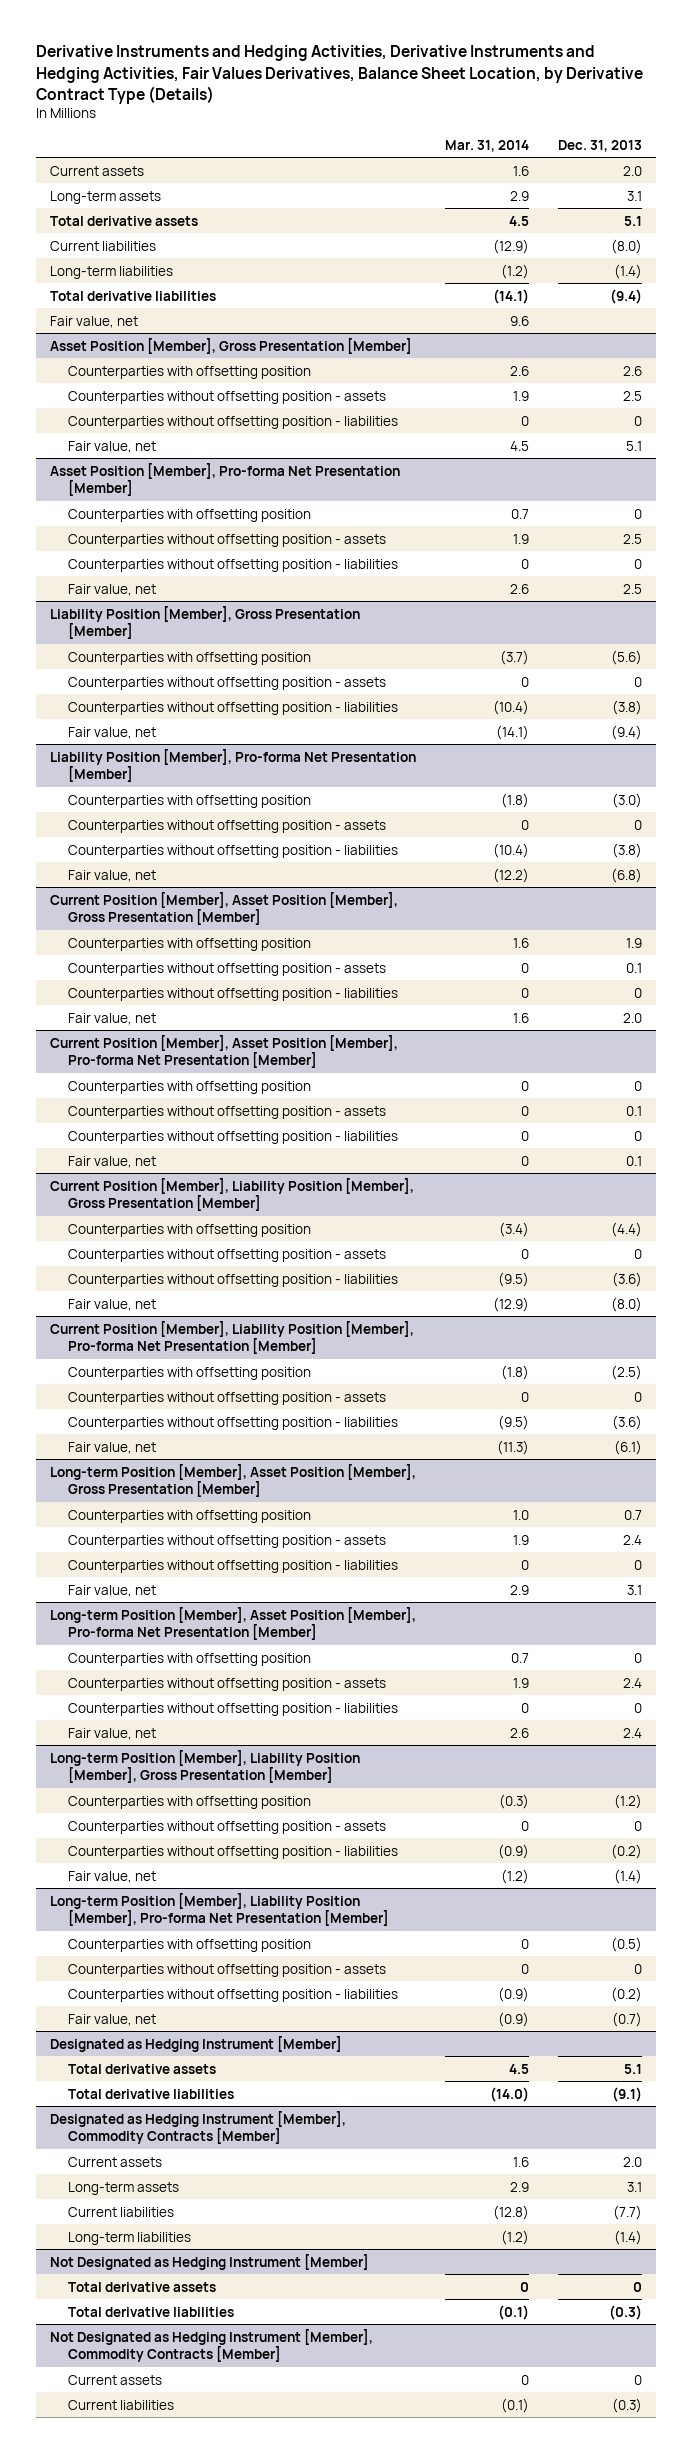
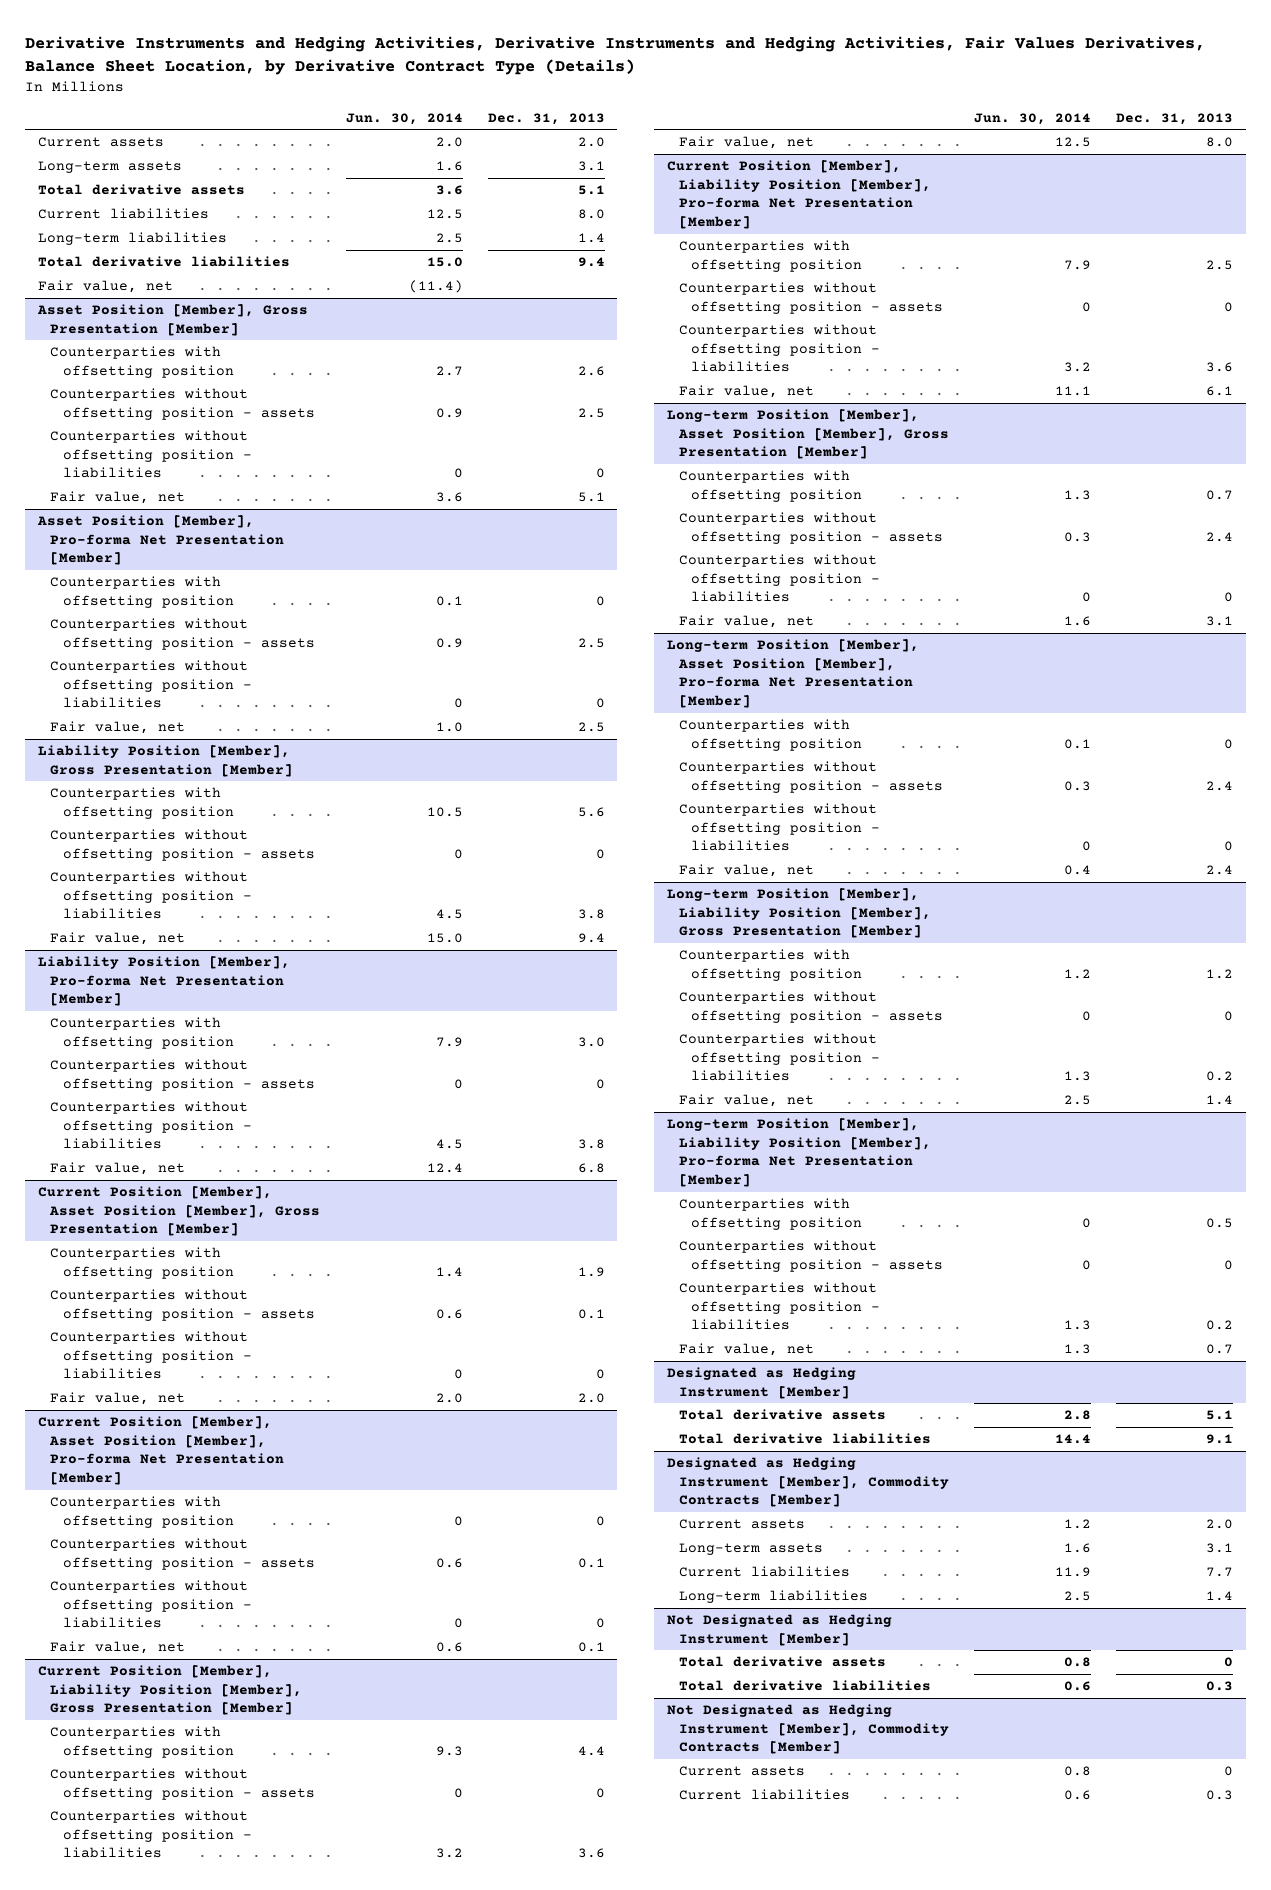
[445,139,530,152] Mar. 31, 2014 -> none
none -> [345,112,463,125] Jun. 30, 2014
[610,238,642,254] (8.0) -> [577,209,605,220] 8.0
[613,263,642,279] (1.4) -> [577,233,605,244] 1.4
[609,288,642,304] (9.4) -> [577,257,605,268] 9.4
[610,649,642,665] (5.6) -> [577,806,605,817] 5.6
[611,699,642,715] (3.8) -> [577,909,605,920] 3.8
[610,724,642,740] (9.4) -> [577,933,605,944] 9.4
[611,792,642,808] (3.0) -> [577,1036,605,1047] 3.0
[611,842,642,858] (3.8) -> [577,1139,605,1150] 3.8
[610,867,642,883] (6.8) -> [577,1163,605,1174] 6.8
[610,1221,642,1237] (4.4) -> [577,1745,605,1756] 4.4
[611,1271,642,1287] (3.6) -> [577,1848,605,1859] 3.6
[610,1296,642,1312] (8.0) -> [1206,137,1234,148] 8.0
[610,1364,642,1380] (2.5) -> [1206,259,1234,270] 2.5
[611,1414,642,1430] (3.6) -> [1206,362,1234,373] 3.6
[613,1439,642,1455] (6.1) -> [1206,386,1234,397] 6.1
[613,1793,642,1809] (1.2) -> [1206,968,1234,979] 1.2
[610,1843,642,1859] (0.2) -> [1206,1071,1234,1082] 0.2
[613,1868,642,1884] (1.4) -> [1206,1095,1234,1106] 1.4
[610,1936,642,1952] (0.5) -> [1206,1217,1234,1228] 0.5
[610,1986,642,2002] (0.2) -> [1206,1320,1234,1331] 0.2
[611,2011,642,2027] (0.7) -> [1206,1344,1234,1355] 0.7
[611,2086,642,2102] (9.1) -> [1206,1434,1234,1445] 9.1
[612,2204,642,2220] (7.7) -> [1206,1567,1234,1578] 7.7
[613,2229,642,2245] (1.4) -> [1206,1591,1234,1602] 1.4
[608,2304,642,2320] (0.3) -> [1206,1681,1234,1692] 0.3
[611,2397,642,2413] (0.3) -> [1206,1790,1234,1801] 0.3

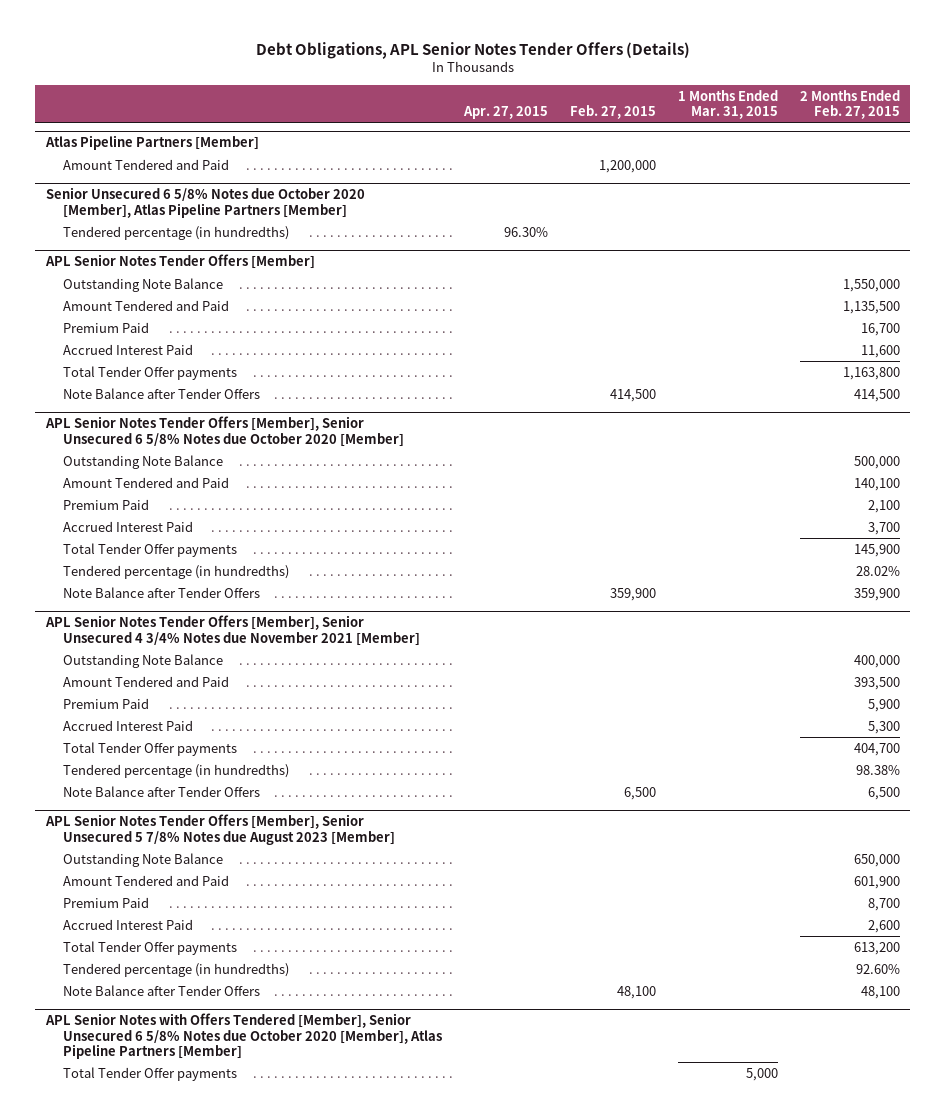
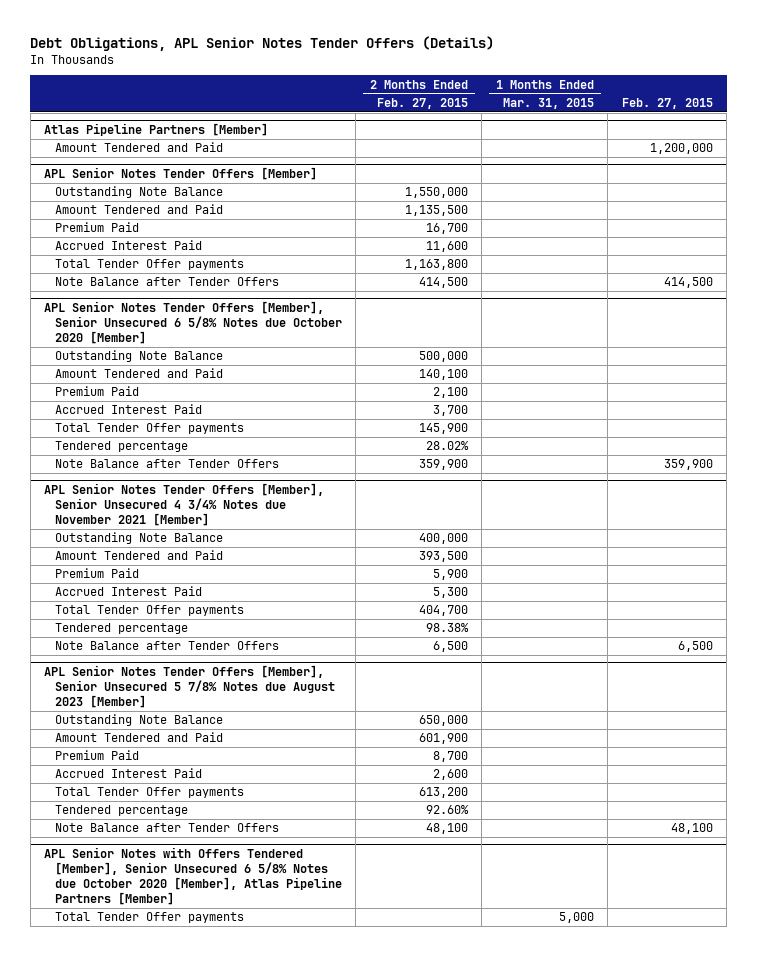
[463,106,549,120] Apr. 27, 2015 -> none
[45,187,365,218] Senior Unsecured 6 5/8% Notes due October 2020 [Member], Atlas Pipeline Partners [Member] -> none
[63,225,290,240] Tendered percentage (in hundredths) -> none
[63,564,290,579] Tendered percentage (in hundredths) -> [54,441,188,453] Tendered percentage
[63,763,290,778] Tendered percentage (in hundredths) -> [54,623,188,635] Tendered percentage
[63,962,290,977] Tendered percentage (in hundredths) -> [54,805,188,817] Tendered percentage

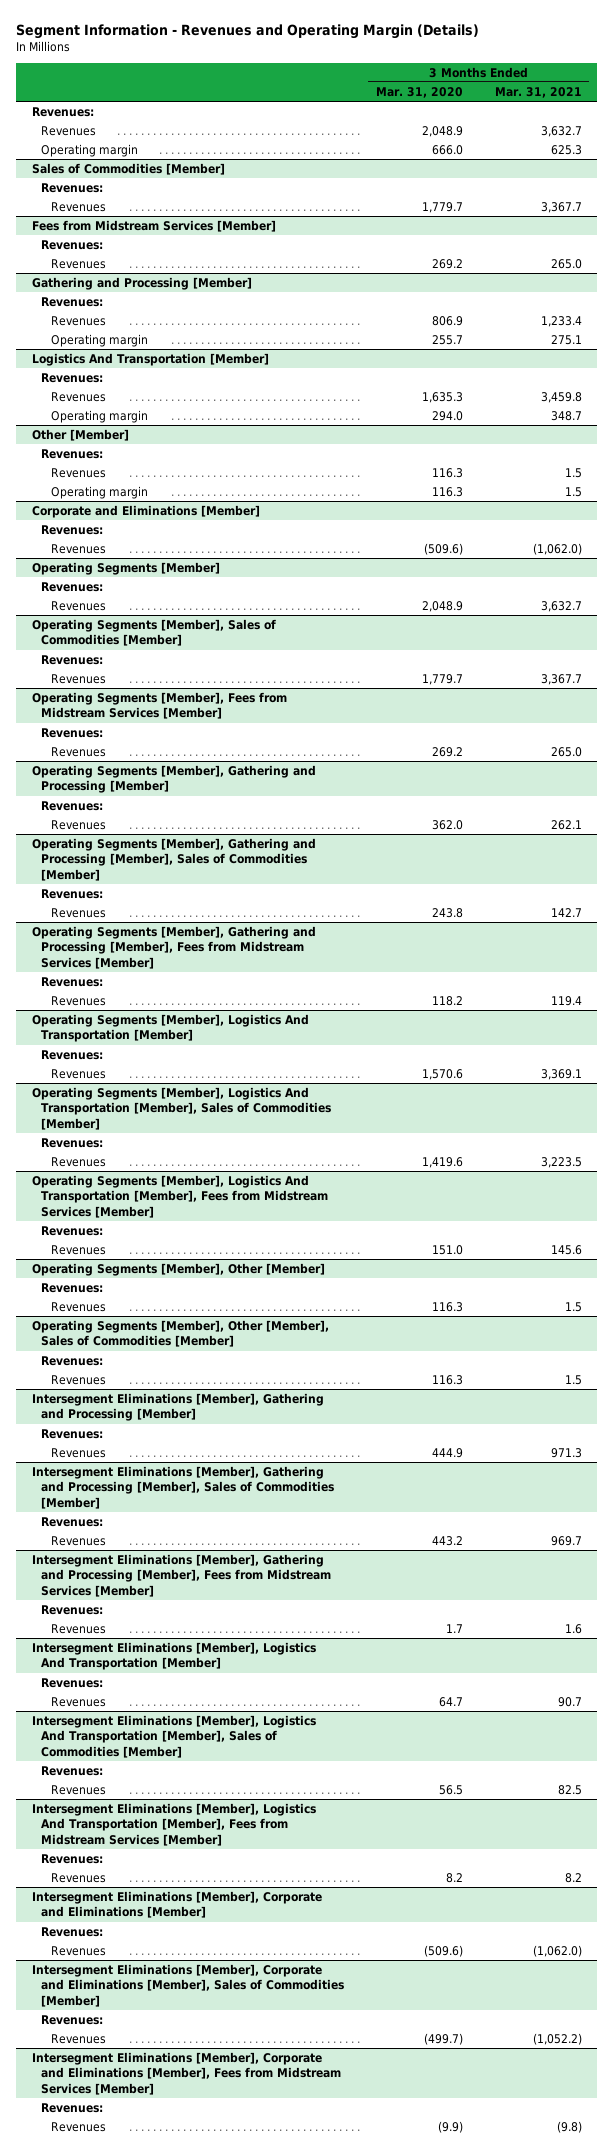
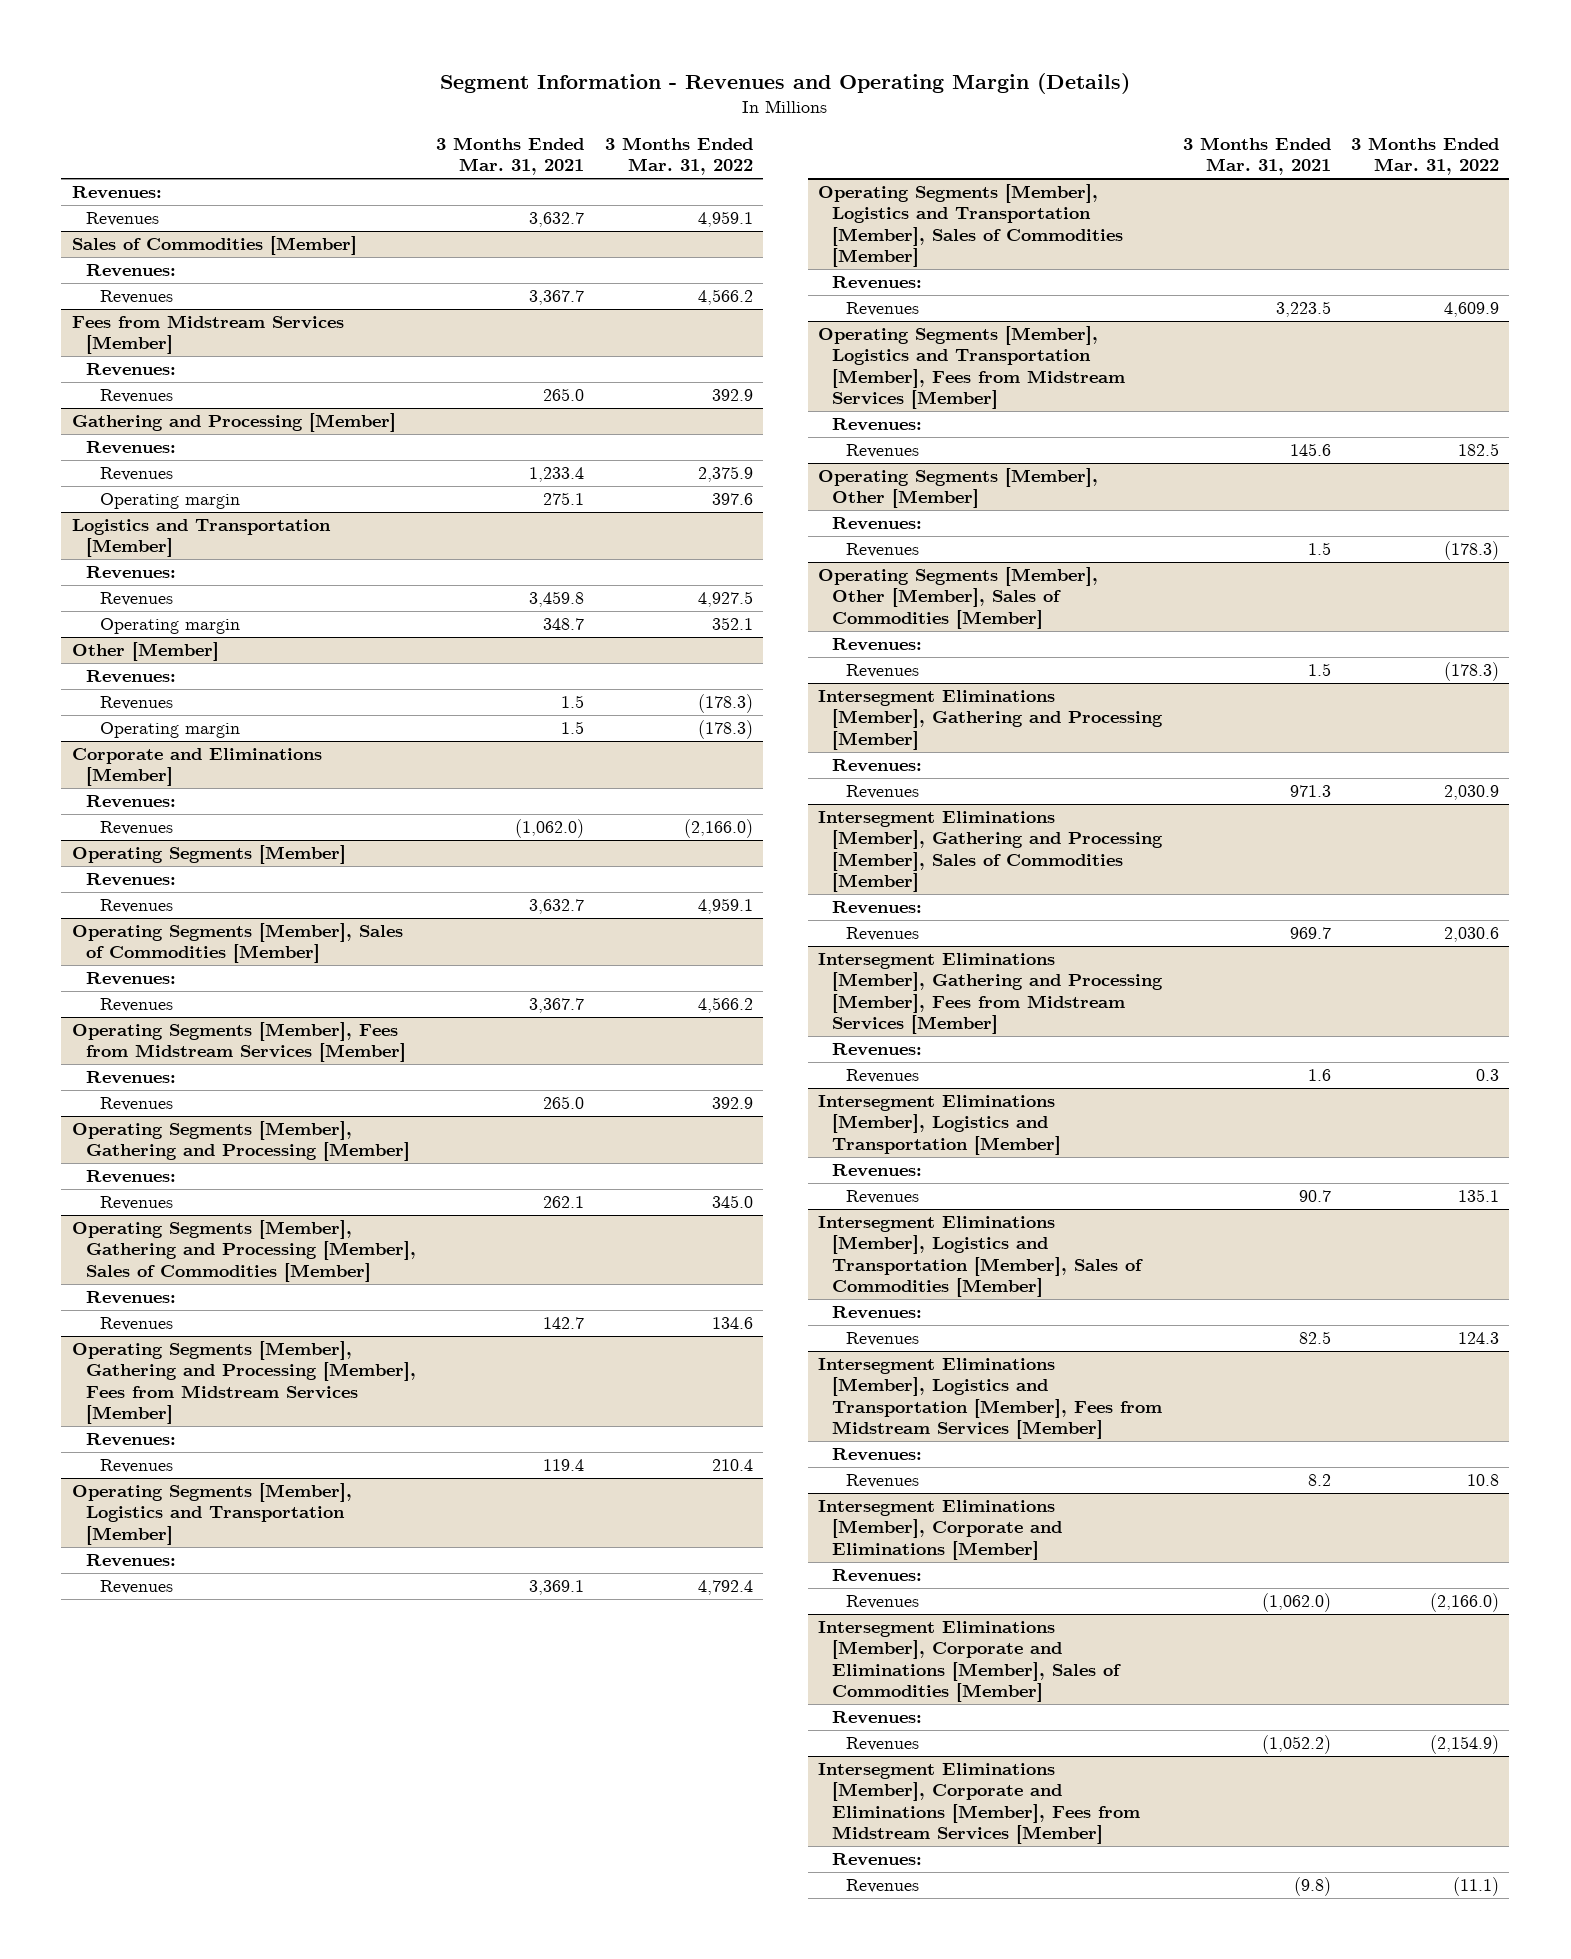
[375,86,463,98] Mar. 31, 2020 -> none
none -> [604,136,753,176] 3 Months Ended Mar. 31, 2022
[41,143,139,157] Operating margin -> none
[31,352,269,366] Logistics And Transportation [Member] -> [71,519,331,558] Logistics and Transportation [Member]
[31,1013,309,1043] Operating Segments [Member], Logistics And Transportation [Member] -> [71,1483,352,1545] Operating Segments [Member], Logistics and Transportation [Member]
[31,1086,332,1130] Operating Segments [Member], Logistics And Transportation [Member], Sales of Commodities [Member] -> [817,184,1124,268] Operating Segments [Member], Logistics and Transportation [Member], Sales of Commodities [Member]
[31,1174,329,1218] Operating Segments [Member], Logistics And Transportation [Member], Fees from Midstream Services [Member] -> [817,326,1126,410] Operating Segments [Member], Logistics and Transportation [Member], Fees from Midstream Services [Member]
[31,1641,316,1671] Intersegment Eliminations [Member], Logistics And Transportation [Member] -> [817,1095,1062,1155] Intersegment Eliminations [Member], Logistics and Transportation [Member]
[31,1714,316,1758] Intersegment Eliminations [Member], Logistics And Transportation [Member], Sales of Commodities [Member] -> [817,1216,1144,1298] Intersegment Eliminations [Member], Logistics and Transportation [Member], Sales of Commodities [Member]
[31,1802,316,1846] Intersegment Eliminations [Member], Logistics And Transportation [Member], Fees from Midstream Services [Member] -> [817,1358,1163,1440] Intersegment Eliminations [Member], Logistics and Transportation [Member], Fees from Midstream Services [Member]

